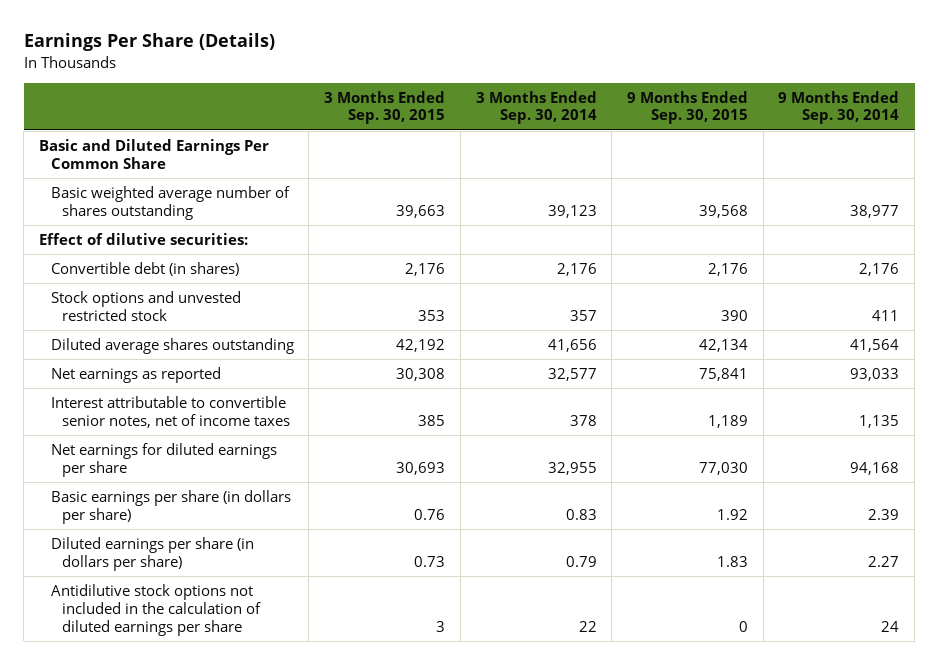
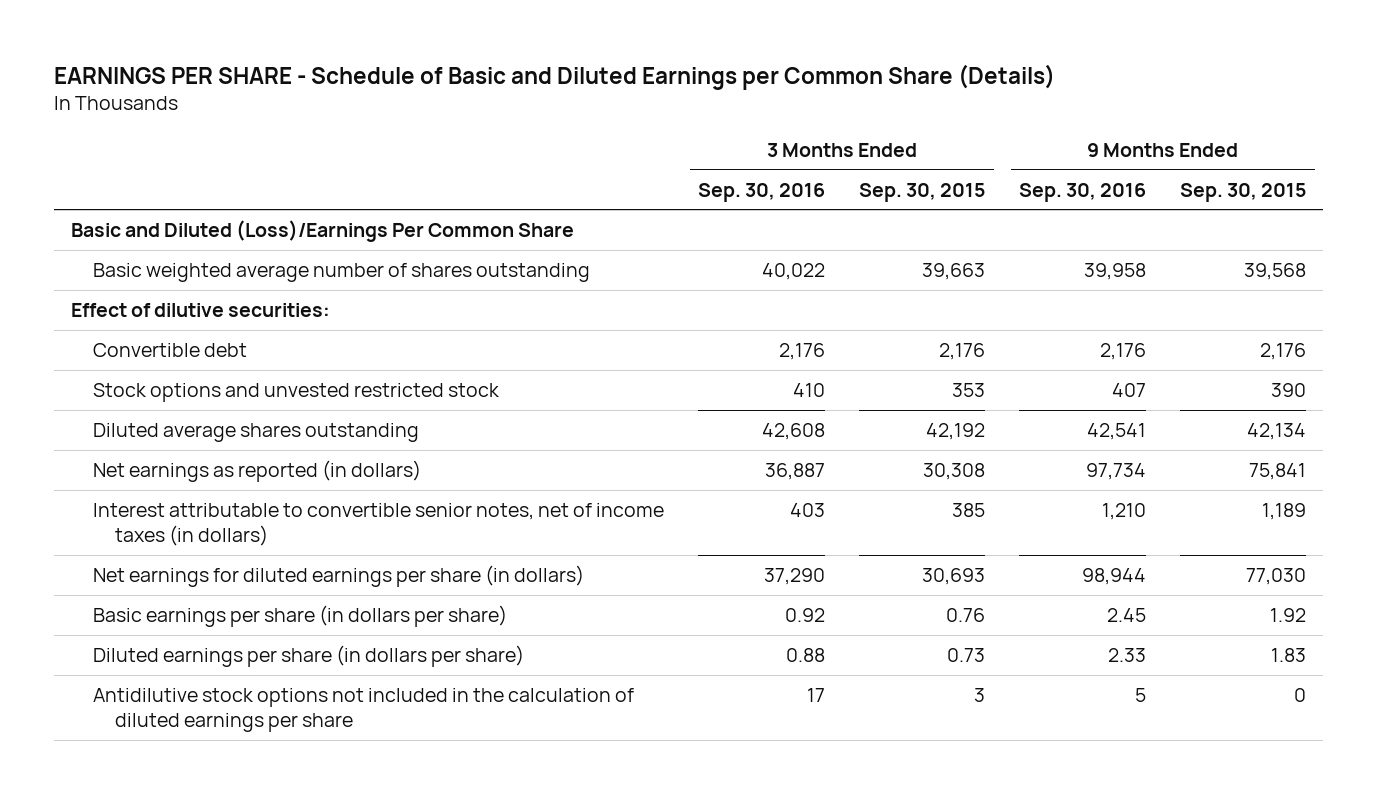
[23,33,275,52] Earnings Per Share (Details) -> [53,64,1055,91] EARNINGS PER SHARE - Schedule of Basic and Diluted Earnings per Common Share (Details)
[475,90,597,125] 3 Months Ended Sep. 30, 2014 -> none
[778,90,900,125] 9 Months Ended Sep. 30, 2014 -> none
none -> [698,182,826,202] Sep. 30, 2016
none -> [1019,182,1147,202] Sep. 30, 2016
[39,139,270,169] Basic and Diluted Earnings Per Common Share -> [70,219,574,242] Basic and Diluted (Loss)/Earnings Per Common Share
[50,262,239,277] Convertible debt (in shares) -> [93,342,248,357] Convertible debt
[50,367,221,384] Net earnings as reported -> [93,459,422,482] Net earnings as reported (in dollars)
[50,396,291,428] Interest attributable to convertible senior notes, net of income taxes -> [93,502,665,546] Interest attributable to convertible senior notes, net of income taxes (in dollars)
[50,443,277,477] Net earnings for diluted earnings per share -> [93,564,585,587] Net earnings for diluted earnings per share (in dollars)

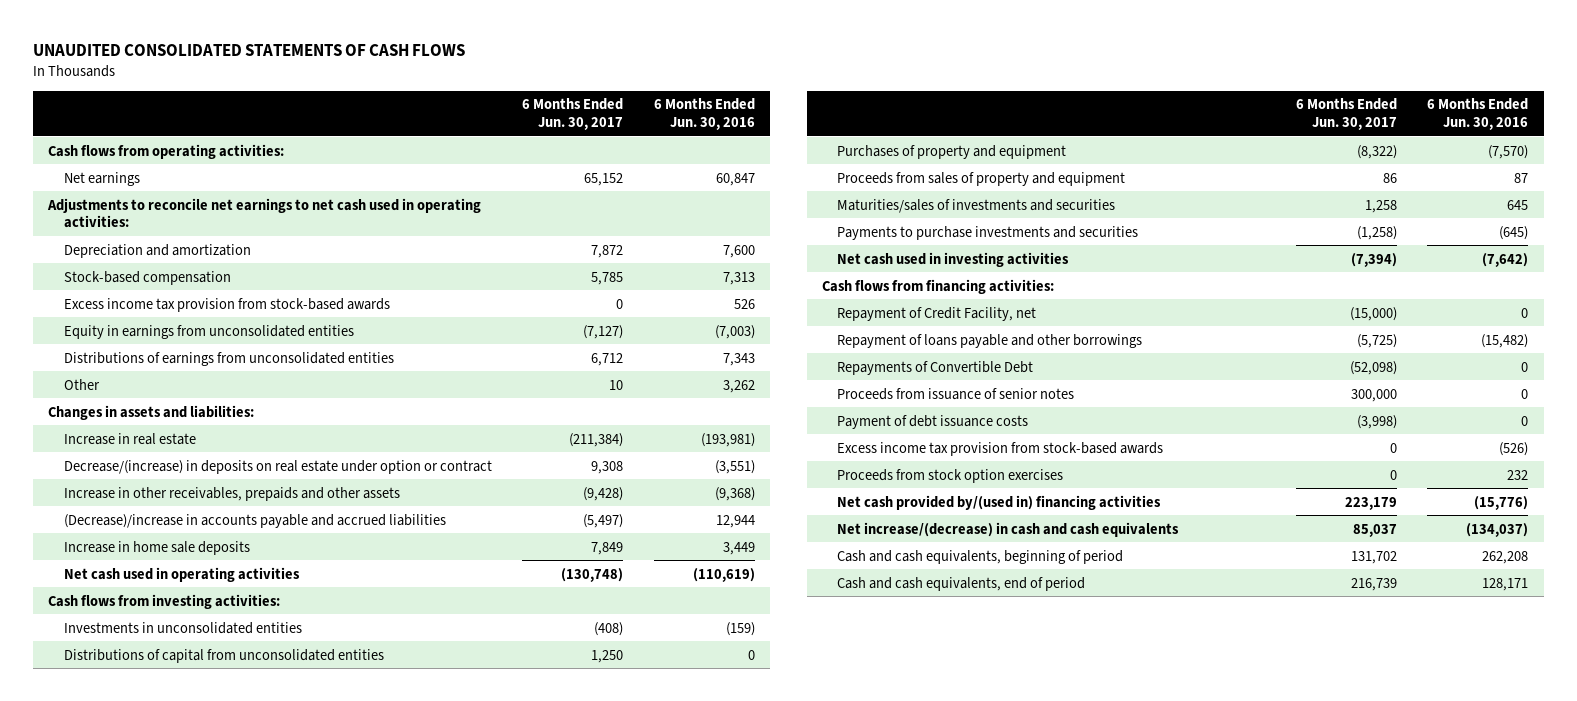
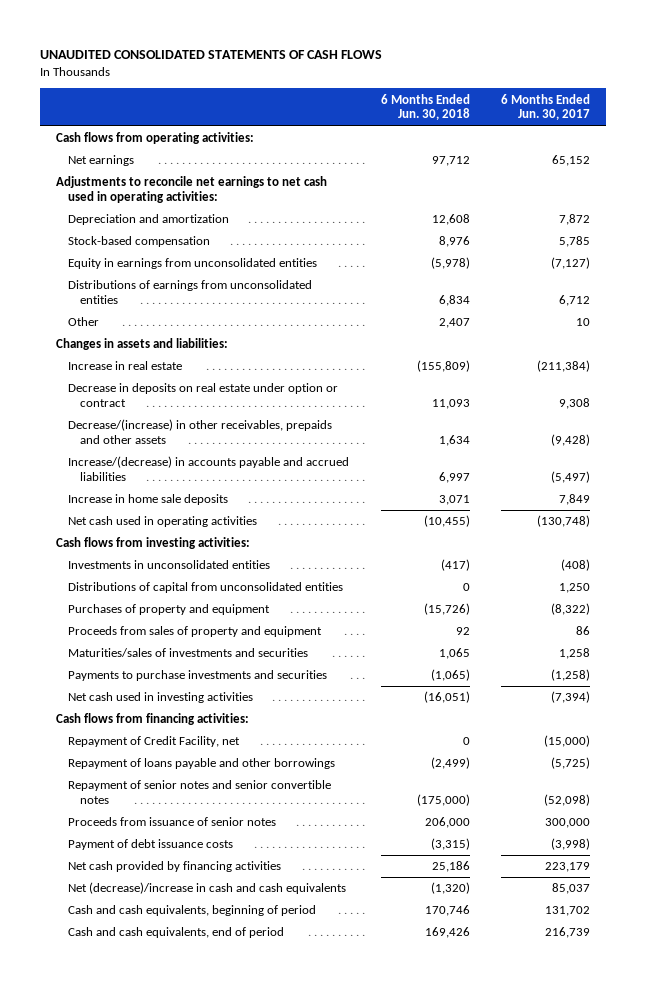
[653,98,755,130] 6 Months Ended Jun. 30, 2016 -> none
none -> [380,93,470,121] 6 Months Ended Jun. 30, 2018
[63,297,390,312] Excess income tax provision from stock-based awards -> none
[63,459,492,474] Decrease/(increase) in deposits on real estate under option or contract -> [68,383,339,408] Decrease in deposits on real estate under option or contract
[63,486,400,501] Increase in other receivables, prepaids and other assets -> [68,419,333,445] Decrease/(increase) in other receivables, prepaids and other assets
[63,513,446,528] (Decrease)/increase in accounts payable and accrued liabilities -> [68,456,350,482] Increase/(decrease) in accounts payable and accrued liabilities
[837,360,1034,375] Repayments of Convertible Debt -> [68,780,332,805] Repayment of senior notes and senior convertible notes
[837,441,1164,456] Excess income tax provision from stock-based awards -> none
[837,468,1064,483] Proceeds from stock option exercises -> none
[837,494,1162,510] Net cash provided by/(used in) financing activities -> [68,861,282,873] Net cash provided by financing activities
[837,521,1180,537] Net increase/(decrease) in cash and cash equivalents -> [68,882,347,895] Net (decrease)/increase in cash and cash equivalents

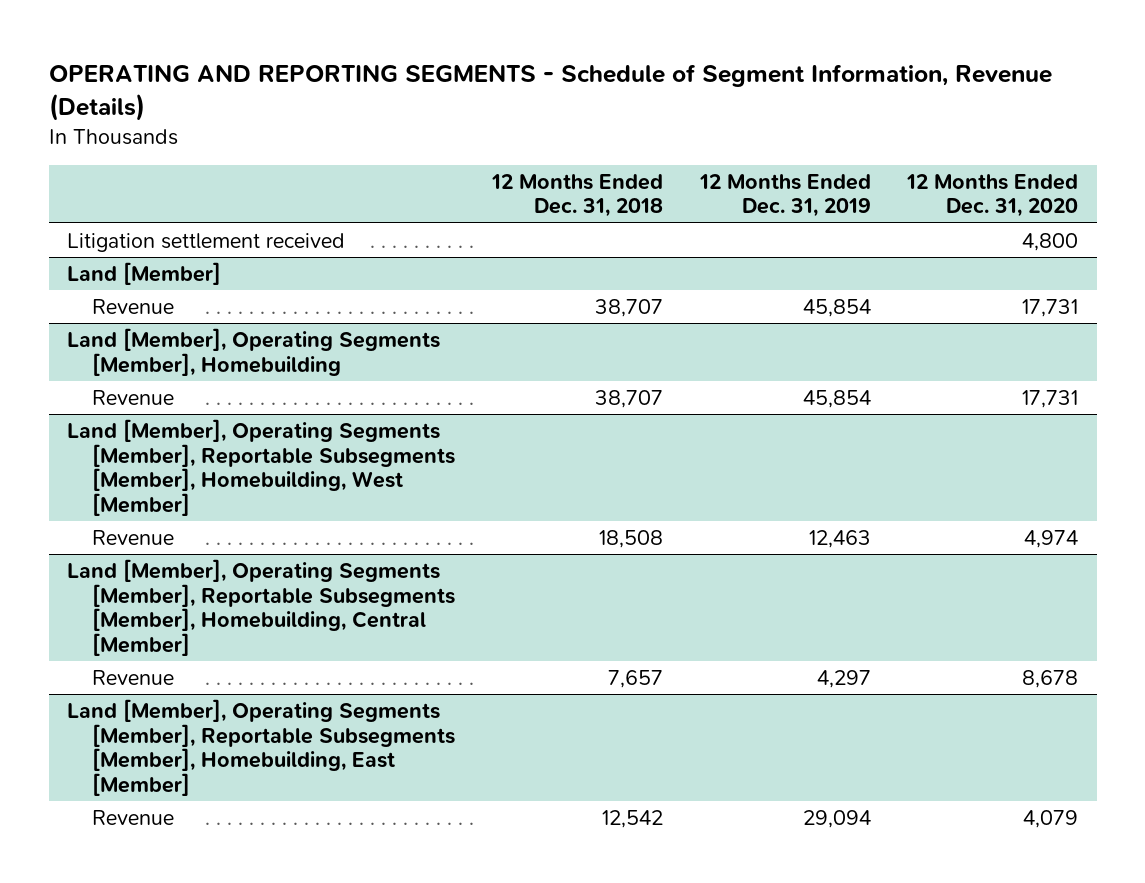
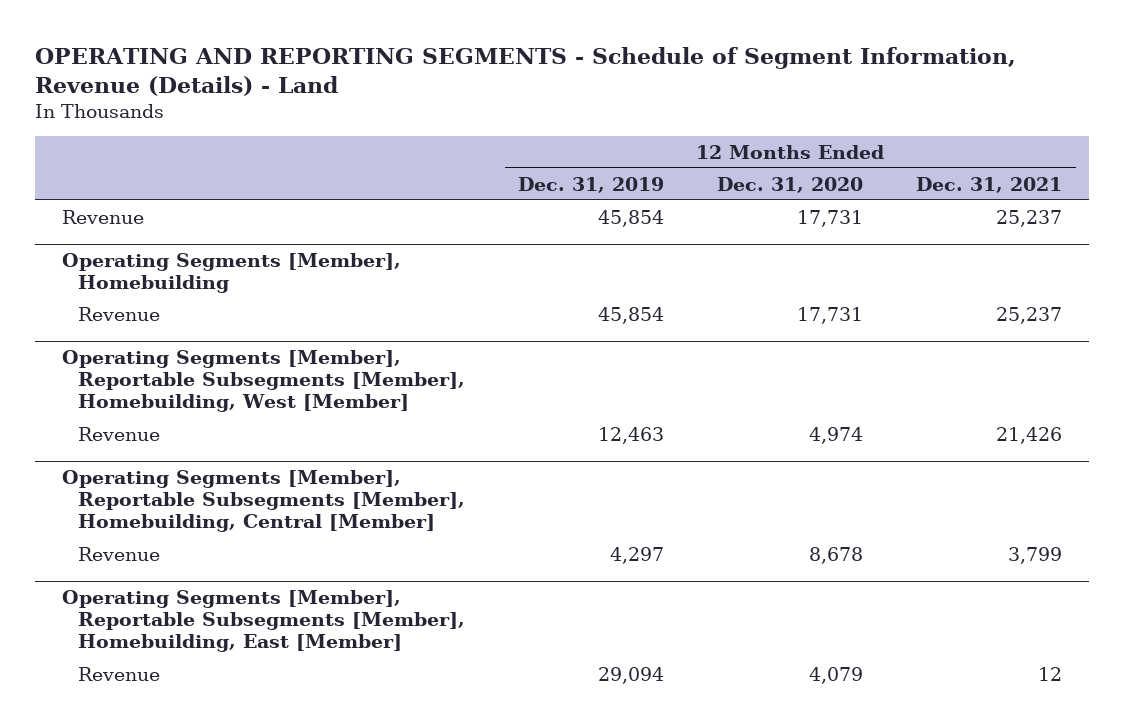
[48,63,1052,121] OPERATING AND REPORTING SEGMENTS - Schedule of Segment Information, Revenue (Details) -> [35,46,1017,96] OPERATING AND REPORTING SEGMENTS - Schedule of Segment Information, Revenue (Details) - Land
[491,173,664,218] 12 Months Ended Dec. 31, 2018 -> none
none -> [916,176,1063,193] Dec. 31, 2021
[66,232,345,252] Litigation settlement received -> none
[66,261,221,285] Land [Member] -> none
[66,327,440,376] Land [Member], Operating Segments [Member], Homebuilding -> [61,252,401,294] Operating Segments [Member], Homebuilding
[66,418,456,517] Land [Member], Operating Segments [Member], Reportable Subsegments [Member], Homebuilding, West [Member] -> [61,349,466,413] Operating Segments [Member], Reportable Subsegments [Member], Homebuilding, West [Member]
[66,558,456,657] Land [Member], Operating Segments [Member], Reportable Subsegments [Member], Homebuilding, Central [Member] -> [61,469,466,533] Operating Segments [Member], Reportable Subsegments [Member], Homebuilding, Central [Member]
[66,698,456,797] Land [Member], Operating Segments [Member], Reportable Subsegments [Member], Homebuilding, East [Member] -> [61,589,466,653] Operating Segments [Member], Reportable Subsegments [Member], Homebuilding, East [Member]

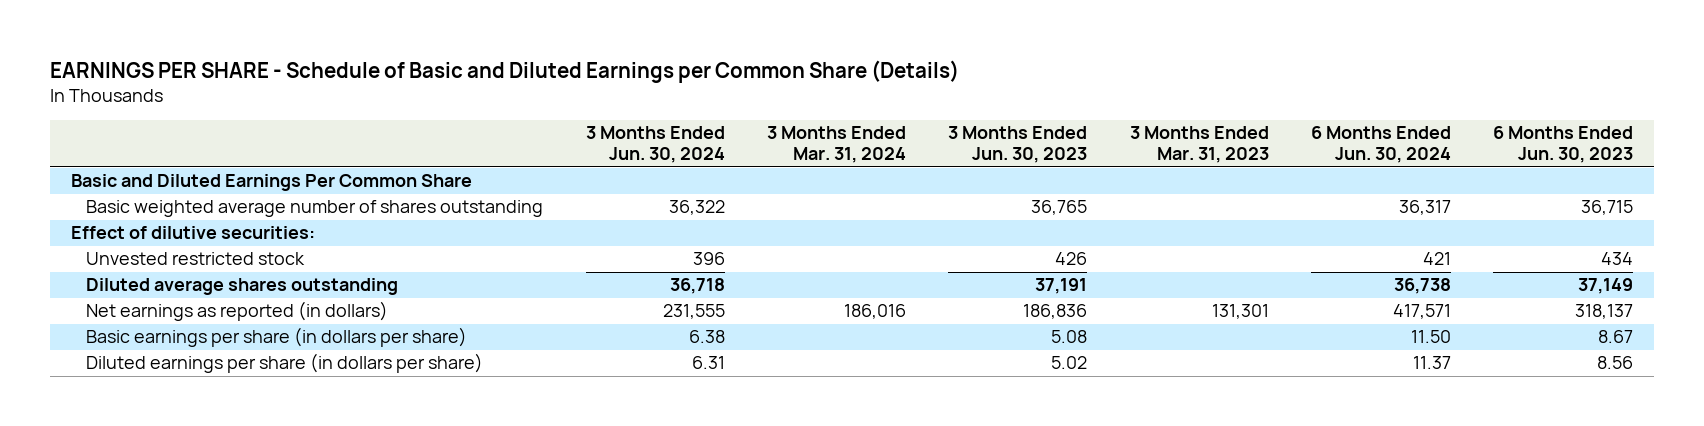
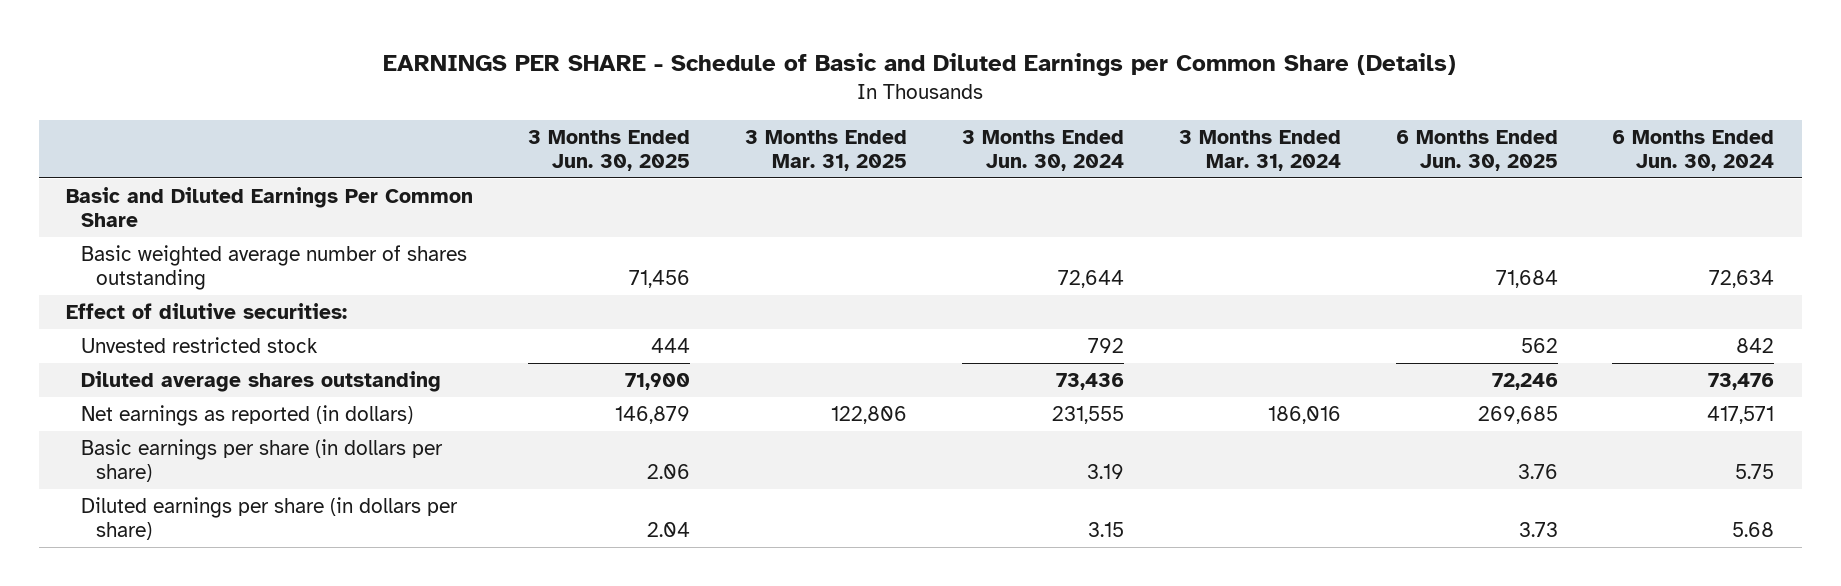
[948,126,1088,164] 3 Months Ended Jun. 30, 2023 -> none
[1129,126,1269,164] 3 Months Ended Mar. 31, 2023 -> none
[1493,126,1634,164] 6 Months Ended Jun. 30, 2023 -> none
none -> [527,129,690,172] 3 Months Ended Jun. 30, 2025
none -> [744,129,907,172] 3 Months Ended Mar. 31, 2025
none -> [1395,129,1558,172] 6 Months Ended Jun. 30, 2025
[668,200,725,216] 36,322 -> [1057,270,1124,289] 72,644
[1398,200,1451,216] 36,317 -> [1709,270,1775,289] 72,634
[692,252,725,266] 396 -> [1087,337,1124,353] 792
[1422,252,1451,266] 421 -> [1736,337,1775,353] 842
[669,278,725,295] 36,718 -> [1055,372,1124,390] 73,436
[1393,278,1451,295] 36,738 -> [1708,372,1775,390] 73,476
[688,330,725,344] 6.38 -> [1086,464,1124,480] 3.19
[1410,330,1451,344] 11.50 -> [1735,464,1775,480] 5.75
[691,356,725,370] 6.31 -> [1087,522,1124,538] 3.15
[1412,356,1451,370] 11.37 -> [1732,522,1775,538] 5.68

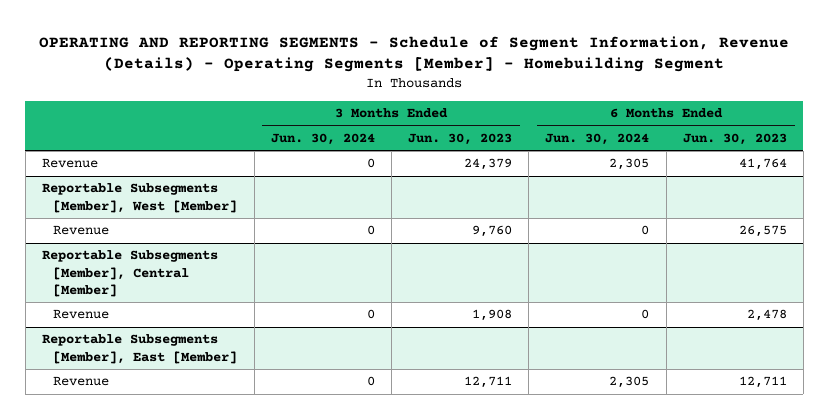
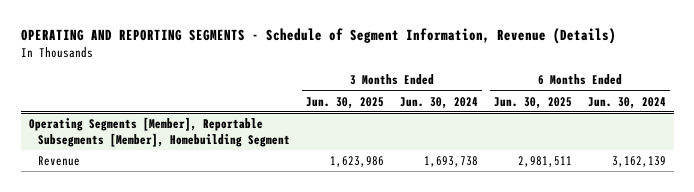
[39,35,790,73] OPERATING AND REPORTING SEGMENTS - Schedule of Segment Information, Revenue (Details) - Operating Segments [Member] - Homebuilding Segment -> [20,28,616,45] OPERATING AND REPORTING SEGMENTS - Schedule of Segment Information, Revenue (Details)
[408,132,513,145] Jun. 30, 2023 -> none
[682,132,787,145] Jun. 30, 2023 -> none
none -> [305,96,384,109] Jun. 30, 2025
none -> [493,96,572,109] Jun. 30, 2025
[42,183,238,213] Reportable Subsegments [Member], West [Member] -> none
[53,225,110,236] Revenue -> none
[42,250,219,297] Reportable Subsegments [Member], Central [Member] -> none
[53,309,110,320] Revenue -> none
[42,334,238,364] Reportable Subsegments [Member], East [Member] -> none
[53,376,110,387] Revenue -> none
none -> [28,116,290,148] Operating Segments [Member], Reportable Subsegments [Member], Homebuilding Segment
[366,158,375,169] 0 -> [423,155,478,167] 1,693,738
[609,158,650,171] 2,305 -> [611,155,666,167] 3,162,139

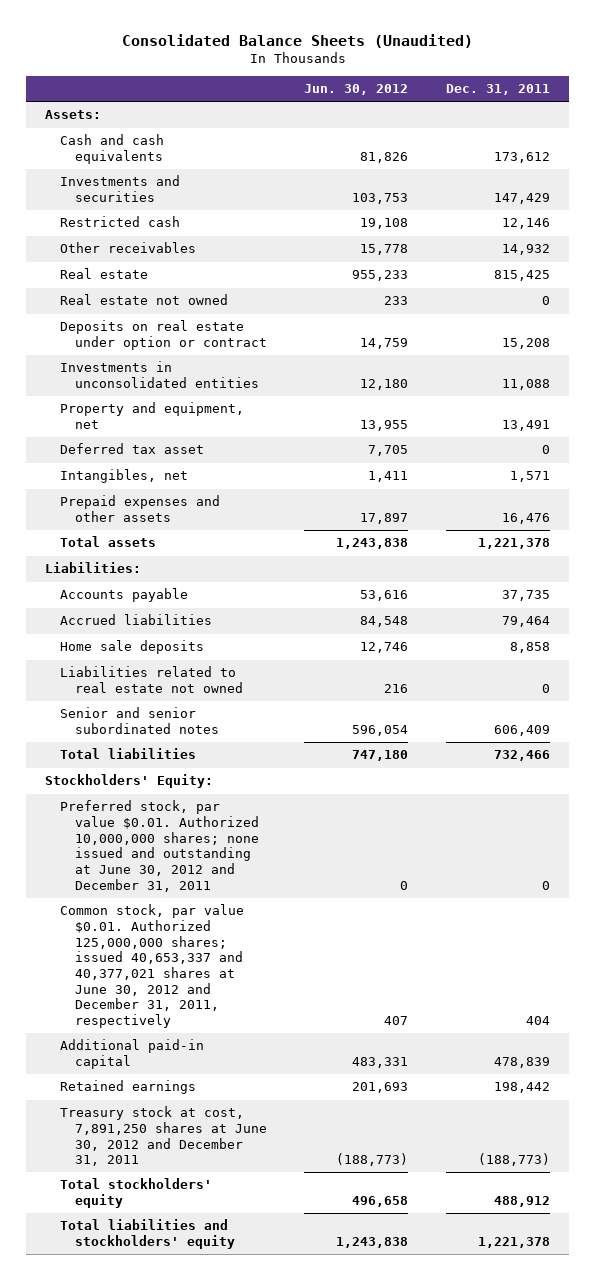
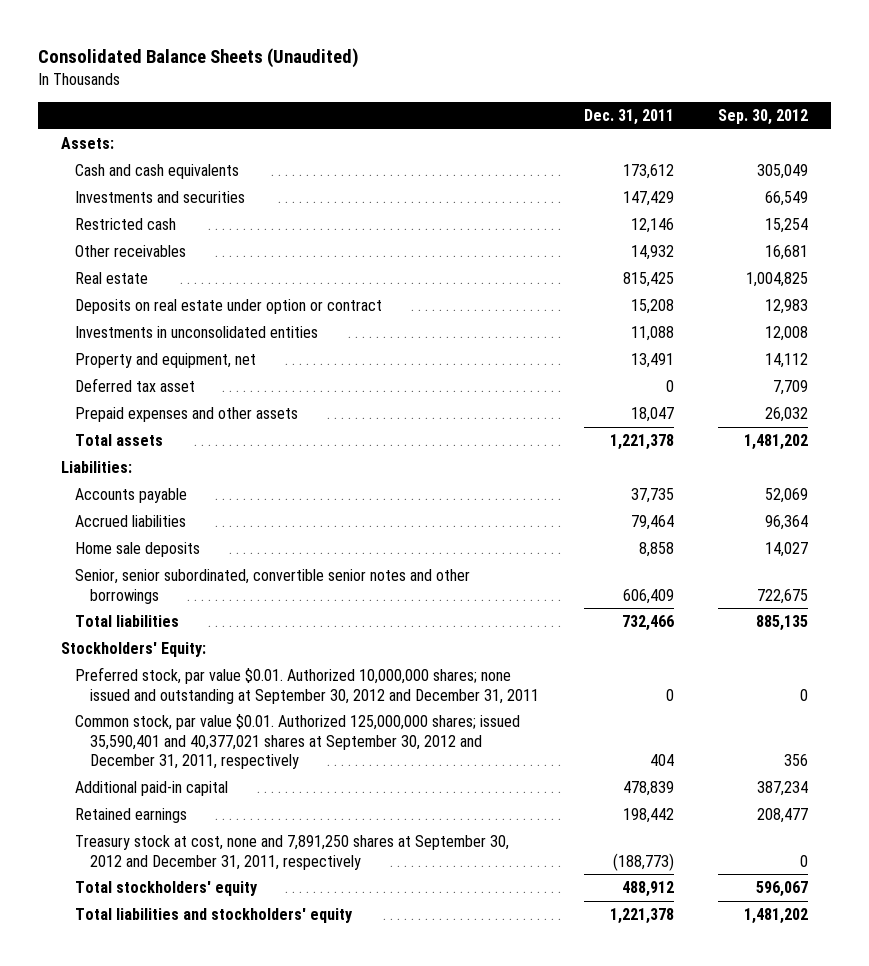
[304,84,409,96] Jun. 30, 2012 -> none
none -> [718,108,809,125] Sep. 30, 2012
[59,294,228,306] Real estate not owned -> none
[59,469,188,484] Intangibles, net -> none
[501,513,550,525] 16,476 -> [630,407,674,423] 18,047
[59,666,243,694] Liabilities related to real estate not owned -> none
[59,707,219,735] Senior and senior subordinated notes -> [75,569,471,604] Senior, senior subordinated, convertible senior notes and other borrowings
[59,800,259,892] Preferred stock, par value $0.01. Authorized 10,000,000 shares; none issued and outstanding at June 30, 2012 and December 31, 2011 -> [75,667,539,704] Preferred stock, par value $0.01. Authorized 10,000,000 shares; none issued and outstanding at September 30, 2012 and December 31, 2011
[59,904,244,1028] Common stock, par value $0.01. Authorized 125,000,000 shares; issued 40,653,337 and 40,377,021 shares at June 30, 2012 and December 31, 2011, respectively -> [75,714,521,770] Common stock, par value $0.01. Authorized 125,000,000 shares; issued 35,590,401 and 40,377,021 shares at September 30, 2012 and December 31, 2011, respectively
[59,1106,267,1167] Treasury stock at cost, 7,891,250 shares at June 30, 2012 and December 31, 2011 -> [75,835,510,870] Treasury stock at cost, none and 7,891,250 shares at September 30, 2012 and December 31, 2011, respectively

